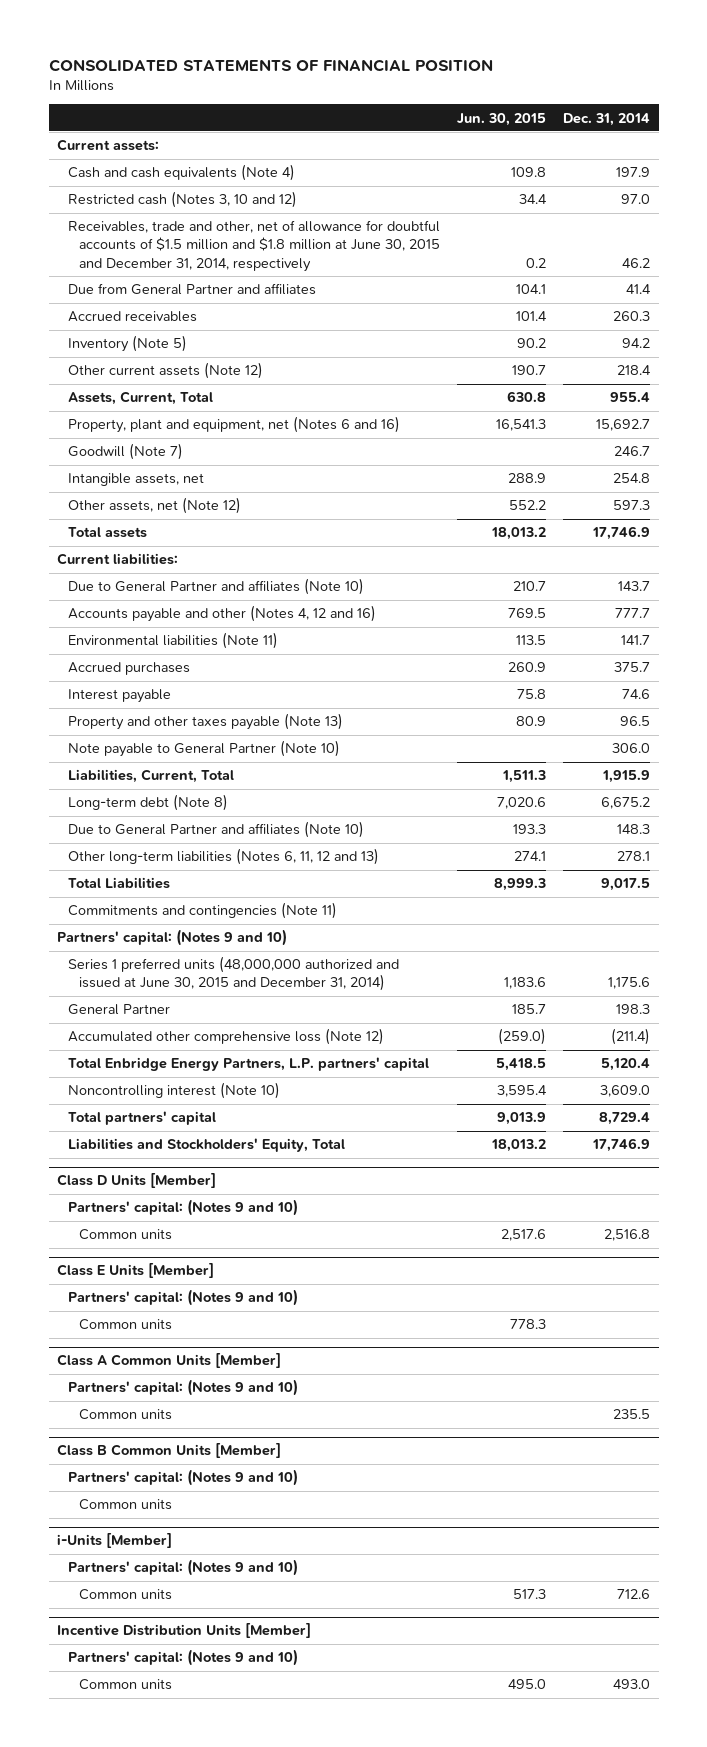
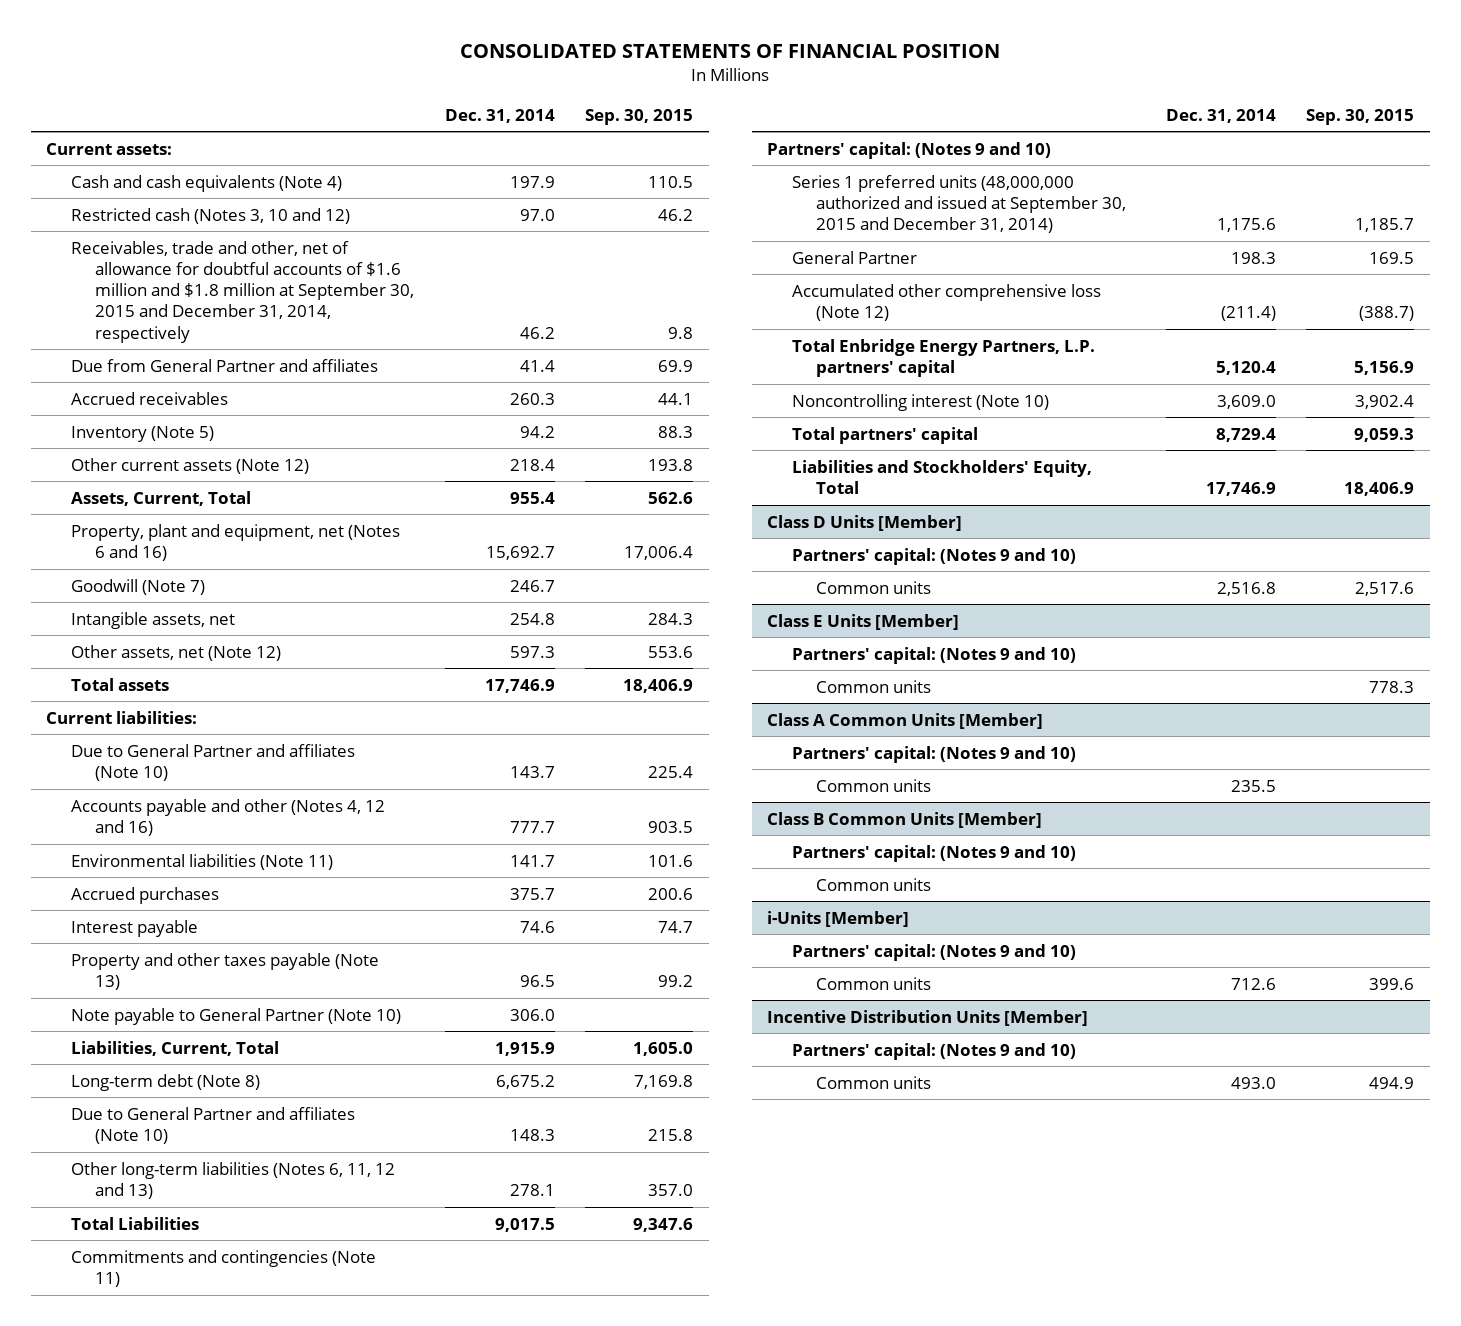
[456,112,546,126] Jun. 30, 2015 -> none
none -> [585,108,694,125] Sep. 30, 2015
[67,220,440,272] Receivables, trade and other, net of allowance for doubtful accounts of $1.5 million and $1.8 million at June 30, 2015 and December 31, 2014, respectively -> [70,240,415,343] Receivables, trade and other, net of allowance for doubtful accounts of $1.6 million and $1.8 million at September 30, 2015 and December 31, 2014, respectively
[67,956,399,992] Series 1 preferred units (48,000,000 authorized and issued at June 30, 2015 and December 31, 2014) -> [791,174,1127,234] Series 1 preferred units (48,000,000 authorized and issued at September 30, 2015 and December 31, 2014)

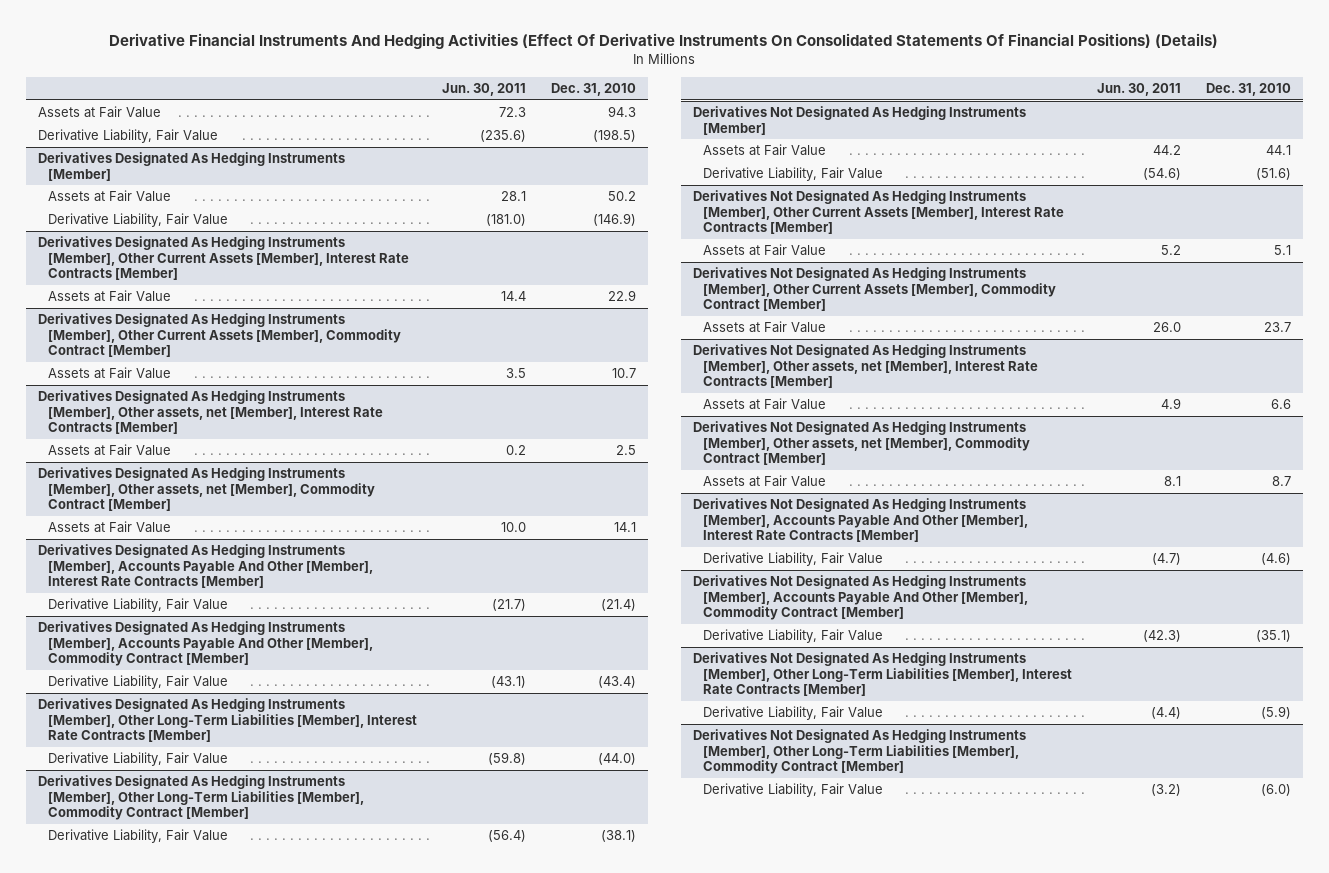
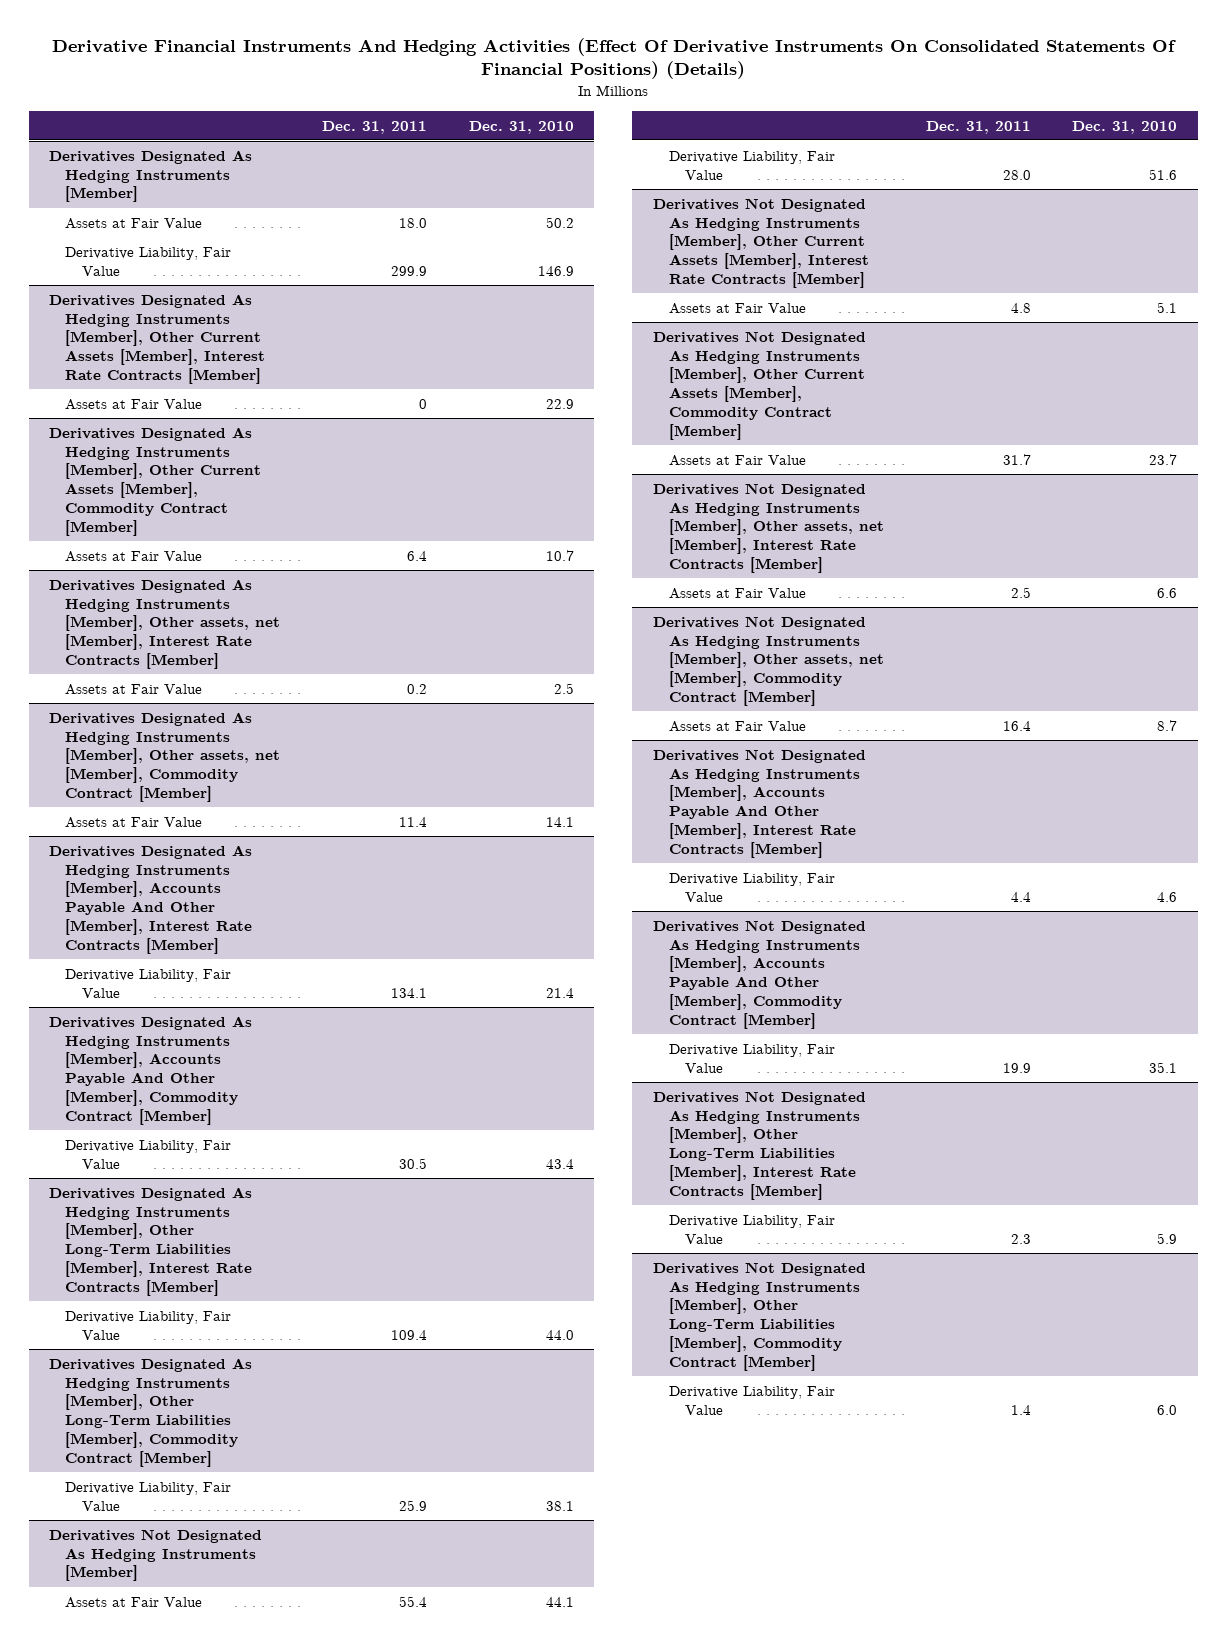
[442,82,527,96] Jun. 30, 2011 -> none
none -> [322,120,428,134] Dec. 31, 2011
[37,106,161,119] Assets at Fair Value -> none
[37,129,218,144] Derivative Liability, Fair Value -> none
[592,213,636,227] (146.9) -> [537,265,574,276] 146.9
[600,599,636,612] (21.4) -> [545,987,574,998] 21.4
[597,676,636,689] (43.4) -> [545,1158,574,1169] 43.4
[597,753,636,766] (44.0) -> [545,1329,574,1340] 44.0
[600,830,636,843] (38.1) -> [545,1500,574,1511] 38.1
[1255,168,1291,181] (51.6) -> [1149,168,1178,180] 51.6
[1260,553,1291,566] (4.6) -> [1157,891,1178,902] 4.6
[1255,630,1291,643] (35.1) -> [1149,1061,1178,1073] 35.1
[1260,706,1291,720] (5.9) -> [1157,1232,1178,1244] 5.9
[1260,784,1291,797] (6.0) -> [1157,1404,1178,1415] 6.0

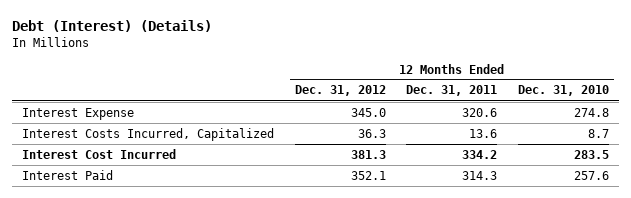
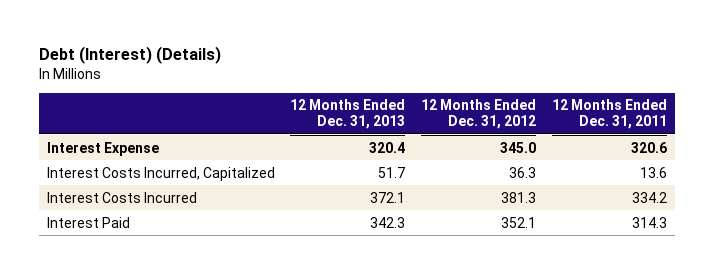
[517,85,609,97] Dec. 31, 2010 -> none
none -> [290,99,406,130] 12 Months Ended Dec. 31, 2013
[22,148,177,159] Interest Cost Incurred -> [46,191,197,203] Interest Costs Incurred

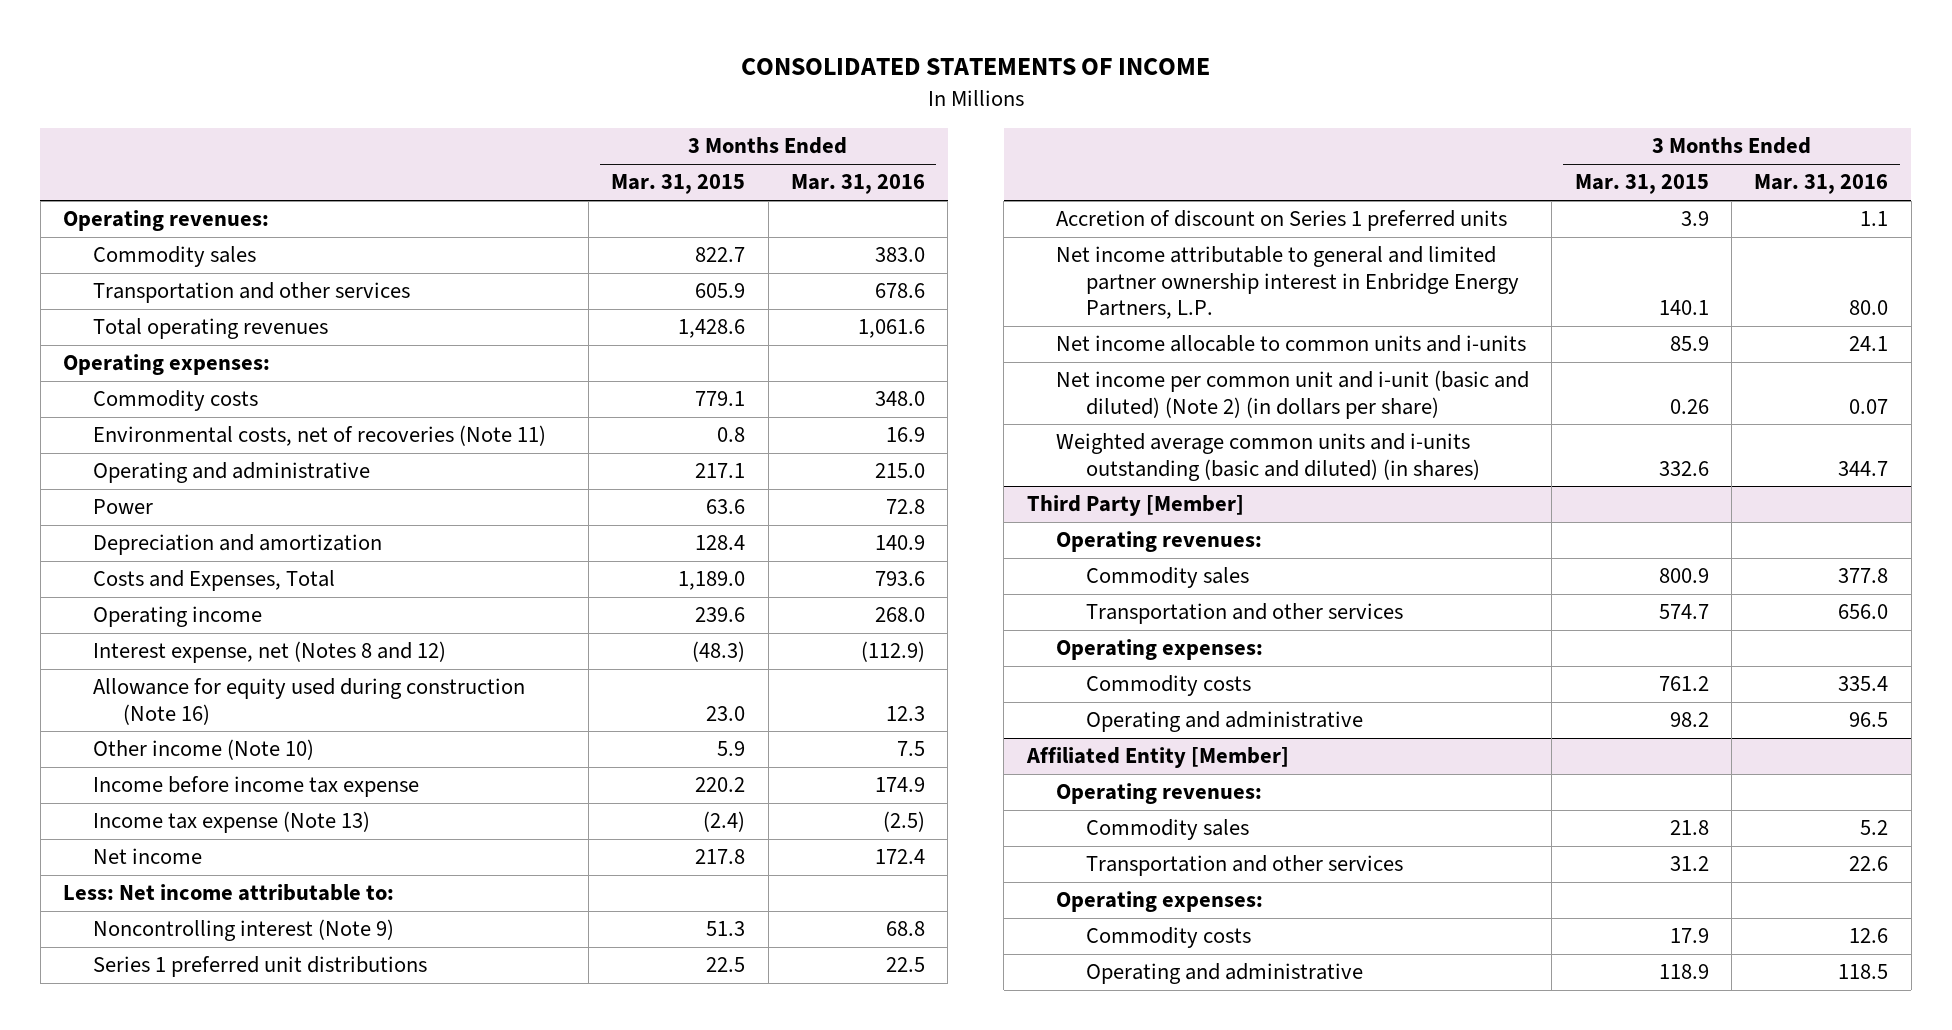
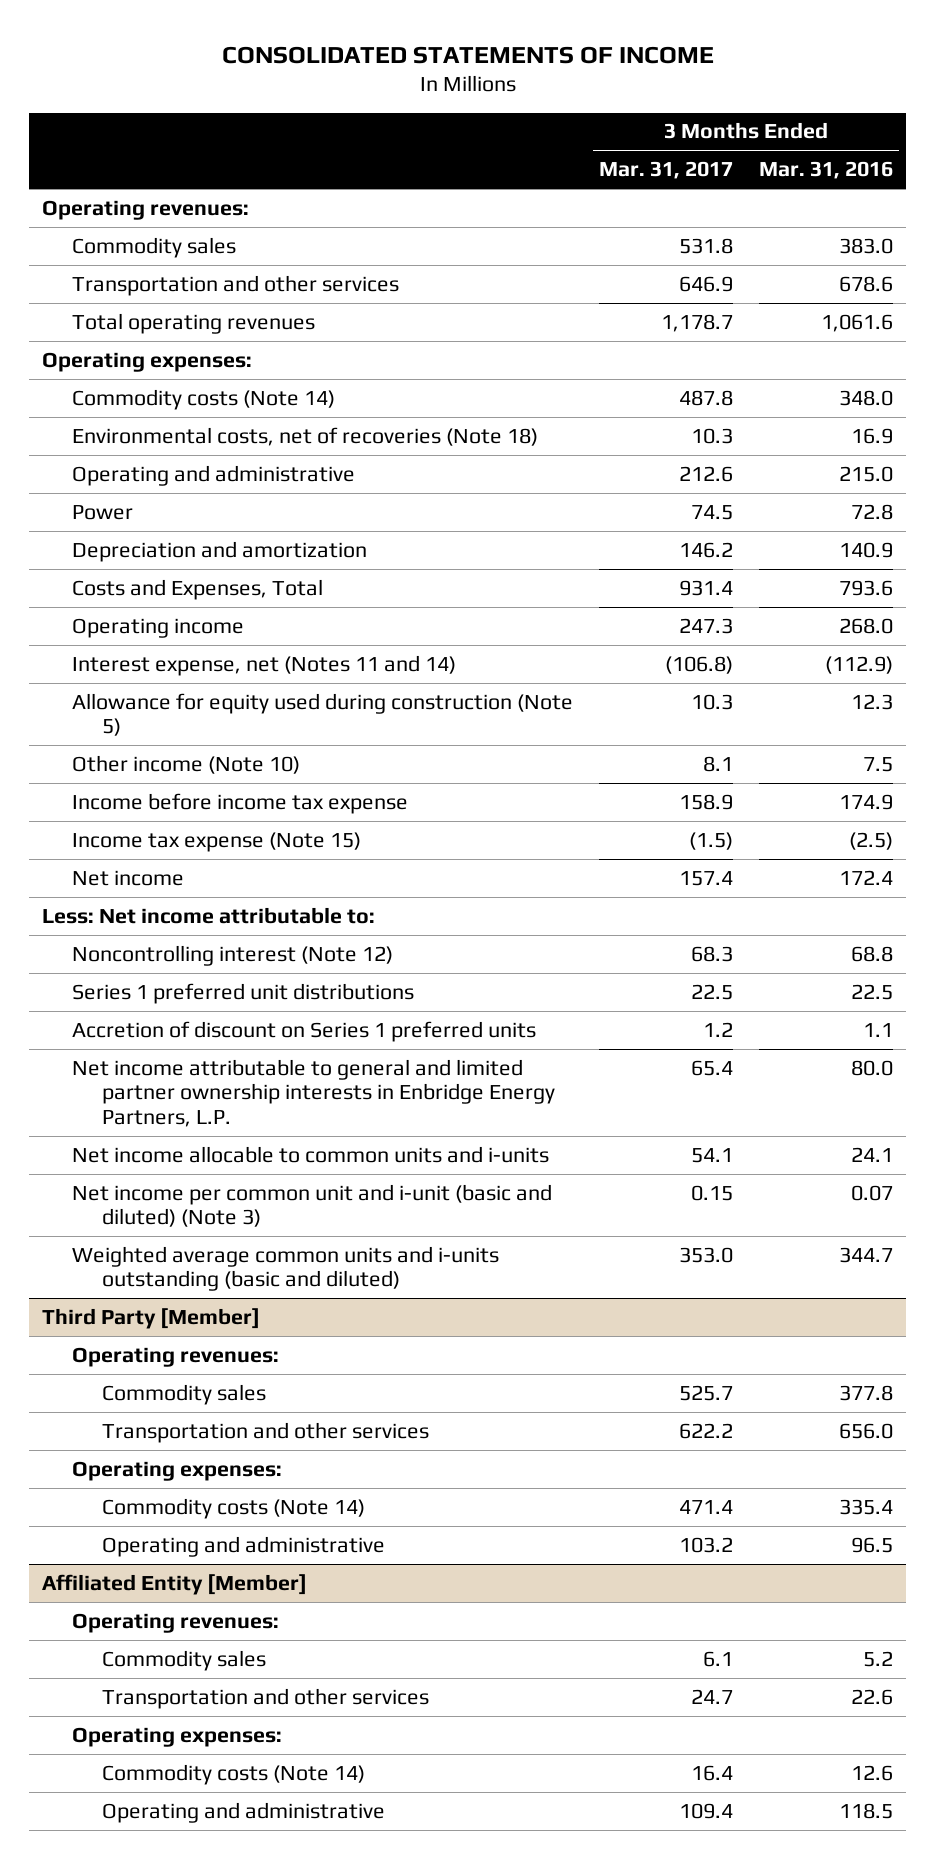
[611,174,746,195] Mar. 31, 2015 -> none
none -> [599,161,734,180] Mar. 31, 2017
[92,390,258,412] Commodity costs -> [72,388,336,410] Commodity costs (Note 14)
[92,425,546,447] Environmental costs, net of recoveries (Note 11) -> [72,426,539,446] Environmental costs, net of recoveries (Note 18)
[92,641,446,664] Interest expense, net (Notes 8 and 12) -> [72,654,457,676] Interest expense, net (Notes 11 and 14)
[92,678,525,725] Allowance for equity used during construction (Note 16) -> [72,692,574,737] Allowance for equity used during construction (Note 5)
[92,811,370,834] Income tax expense (Note 13) -> [72,831,362,852] Income tax expense (Note 15)
[92,919,394,942] Noncontrolling interest (Note 9) -> [72,944,394,966] Noncontrolling interest (Note 12)
[1056,246,1519,320] Net income attributable to general and limited partner ownership interest in Enbridge Energy Partners, L.P. -> [72,1058,556,1127] Net income attributable to general and limited partner ownership interests in Enbridge Energy Partners, L.P.
[1056,370,1530,419] Net income per common unit and i-unit (basic and diluted) (Note 2) (in dollars per share) -> [72,1183,553,1228] Net income per common unit and i-unit (basic and diluted) (Note 3)
[1056,433,1480,481] Weighted average common units and i-units outstanding (basic and diluted) (in shares) -> [72,1245,500,1292] Weighted average common units and i-units outstanding (basic and diluted)
[1085,675,1251,697] Commodity costs -> [102,1497,366,1519] Commodity costs (Note 14)
[1085,927,1251,949] Commodity costs -> [102,1763,366,1785] Commodity costs (Note 14)

